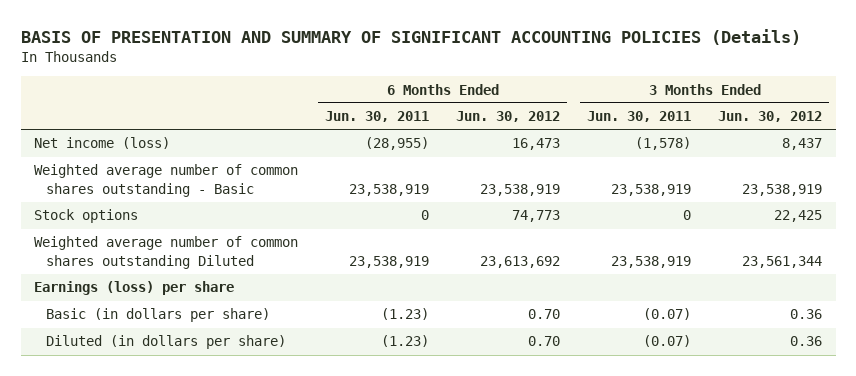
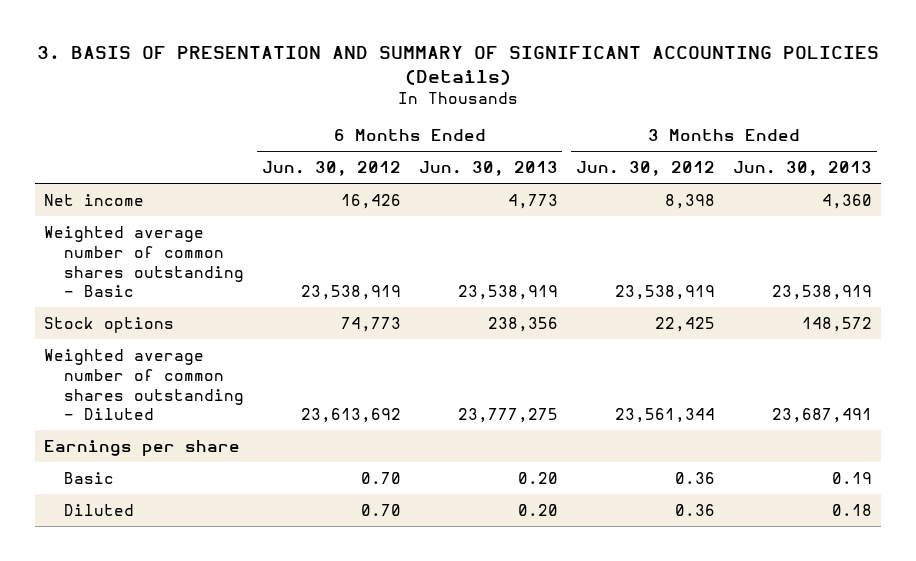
[20,28,801,45] BASIS OF PRESENTATION AND SUMMARY OF SIGNIFICANT ACCOUNTING POLICIES (Details) -> [37,46,880,86] 3. BASIS OF PRESENTATION AND SUMMARY OF SIGNIFICANT ACCOUNTING POLICIES (Details)
[325,111,430,123] Jun. 30, 2011 -> none
[587,111,692,123] Jun. 30, 2011 -> none
none -> [418,161,558,177] Jun. 30, 2013
none -> [732,161,872,177] Jun. 30, 2013
[34,137,171,150] Net income (loss) -> [44,193,145,206] Net income
[512,138,561,151] 16,473 -> [340,193,401,209] 16,426
[782,138,823,151] 8,437 -> [664,193,715,209] 8,398
[34,236,299,269] Weighted average number of common shares outstanding Diluted -> [44,348,244,421] Weighted average number of common shares outstanding - Diluted
[34,281,235,296] Earnings (loss) per share -> [44,439,241,456] Earnings per share
[45,308,270,323] Basic (in dollars per share) -> [63,471,114,484] Basic
[45,335,286,350] Diluted (in dollars per share) -> [63,503,134,516] Diluted

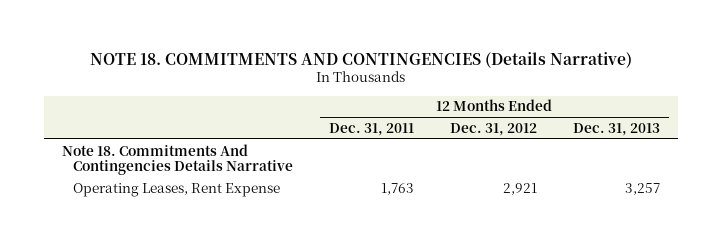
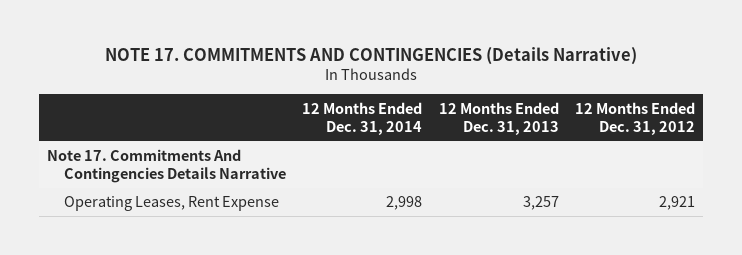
[89,51,632,68] NOTE 18. COMMITMENTS AND CONTINGENCIES (Details Narrative) -> [105,46,638,65] NOTE 17. COMMITMENTS AND CONTINGENCIES (Details Narrative)
[329,123,415,137] Dec. 31, 2011 -> none
none -> [302,101,423,135] 12 Months Ended Dec. 31, 2014
[61,143,294,176] Note 18. Commitments And Contingencies Details Narrative -> [46,149,286,184] Note 17. Commitments And Contingencies Details Narrative

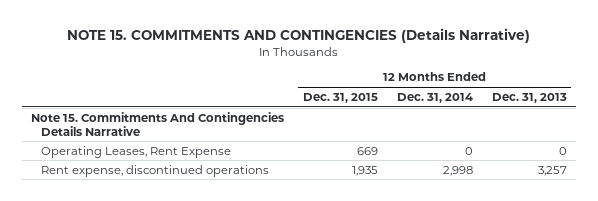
[105,46,638,65] NOTE 17. COMMITMENTS AND CONTINGENCIES (Details Narrative) -> [66,28,530,44] NOTE 15. COMMITMENTS AND CONTINGENCIES (Details Narrative)
[575,101,696,135] 12 Months Ended Dec. 31, 2012 -> none
none -> [303,92,379,103] Dec. 31, 2015
[46,149,286,184] Note 17. Commitments And Contingencies Details Narrative -> [31,111,285,136] Note 15. Commitments And Contingencies Details Narrative
[386,196,423,211] 2,998 -> [464,146,473,155] 0
[522,196,559,211] 3,257 -> [558,146,567,155] 0
none -> [40,164,269,177] Rent expense, discontinued operations

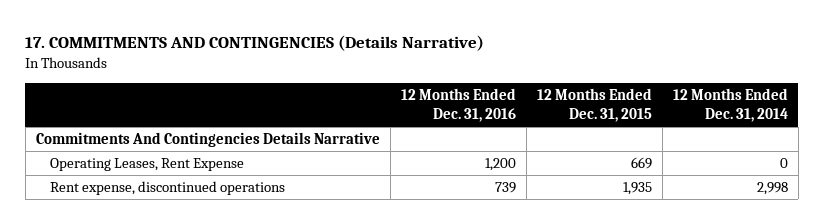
[66,28,530,44] NOTE 15. COMMITMENTS AND CONTINGENCIES (Details Narrative) -> [25,35,485,52] 17. COMMITMENTS AND CONTINGENCIES (Details Narrative)
[491,92,567,103] Dec. 31, 2013 -> none
none -> [400,88,516,123] 12 Months Ended Dec. 31, 2016
[31,111,285,136] Note 15. Commitments And Contingencies Details Narrative -> [35,132,380,148] Commitments And Contingencies Details Narrative

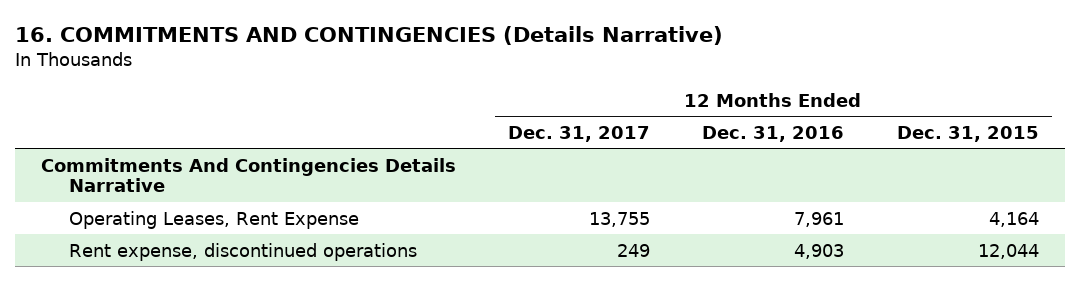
[25,35,485,52] 17. COMMITMENTS AND CONTINGENCIES (Details Narrative) -> [14,26,723,46] 16. COMMITMENTS AND CONTINGENCIES (Details Narrative)
[672,88,788,123] 12 Months Ended Dec. 31, 2014 -> none
none -> [508,125,651,142] Dec. 31, 2017
[484,158,516,172] 1,200 -> [794,211,845,227] 7,961
[630,157,652,170] 669 -> [988,211,1039,227] 4,164
[494,182,516,194] 739 -> [794,243,845,259] 4,903
[622,182,652,196] 1,935 -> [977,243,1039,259] 12,044

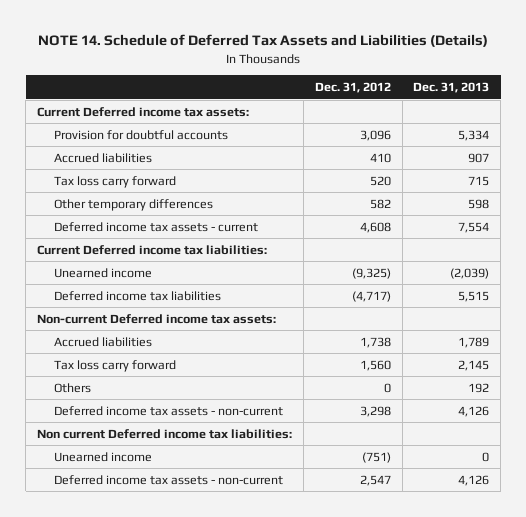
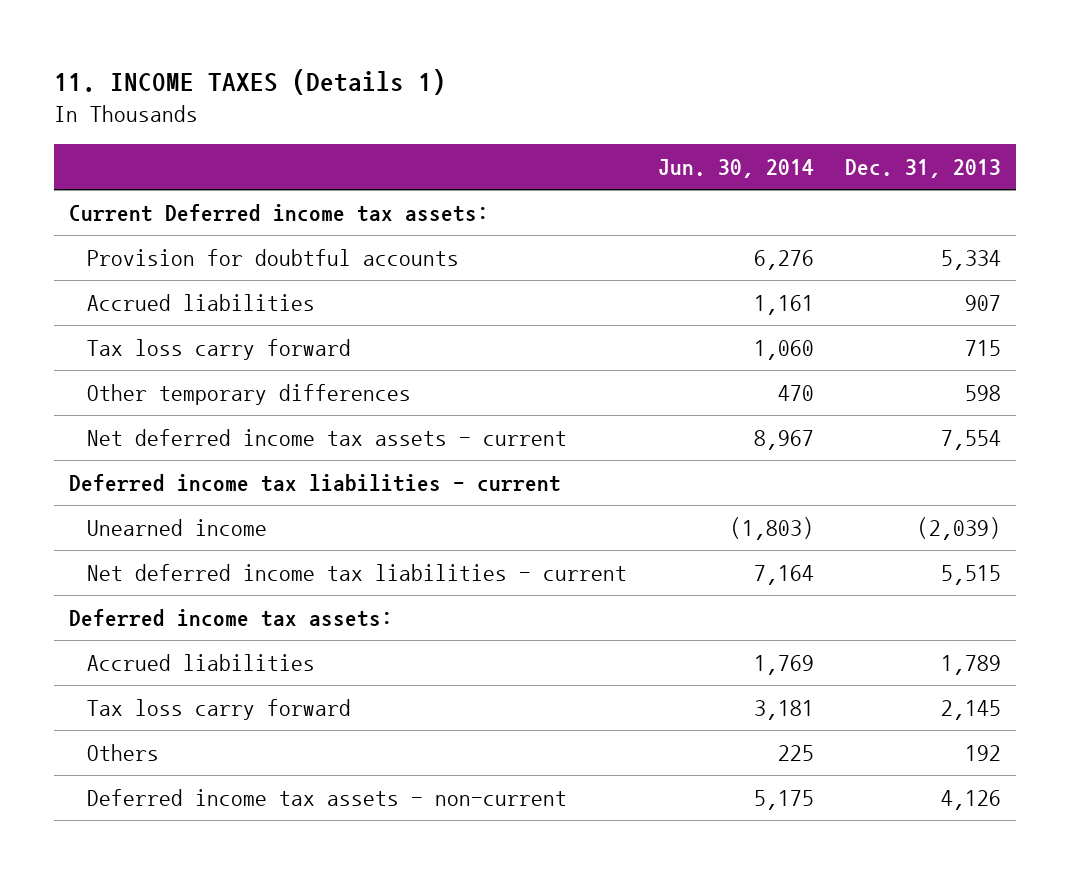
[38,34,489,48] NOTE 14. Schedule of Deferred Tax Assets and Liabilities (Details) -> [54,68,447,95] 11. INCOME TAXES (Details 1)
[314,82,391,94] Dec. 31, 2012 -> none
none -> [658,159,815,179] Jun. 30, 2014
[54,221,259,232] Deferred income tax assets - current -> [87,428,568,446] Net deferred income tax assets - current
[37,244,268,255] Current Deferred income tax liabilities: -> [69,473,562,492] Deferred income tax liabilities - current
[54,290,222,301] Deferred income tax liabilities -> [87,563,628,581] Net deferred income tax liabilities - current
[37,313,277,324] Non-current Deferred income tax assets: -> [69,608,394,627] Deferred income tax assets:
[37,428,293,439] Non current Deferred income tax liabilities: -> none
[54,451,153,462] Unearned income -> none
[54,474,284,485] Deferred income tax assets - non-current -> none

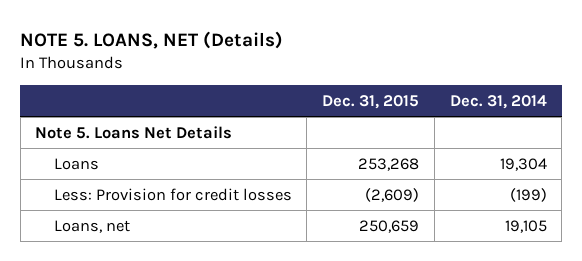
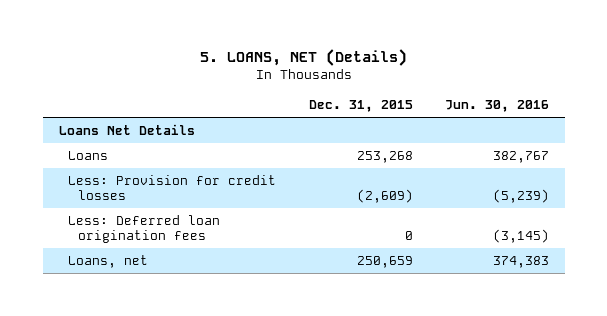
[20,30,284,49] NOTE 5. LOANS, NET (Details) -> [199,49,407,67] 5. LOANS, NET (Details)
[449,94,547,109] Dec. 31, 2014 -> none
none -> [444,100,549,113] Jun. 30, 2016
[35,125,233,139] Note 5. Loans Net Details -> [58,124,195,136] Loans Net Details
none -> [68,215,221,244] Less: Deferred loan origination fees

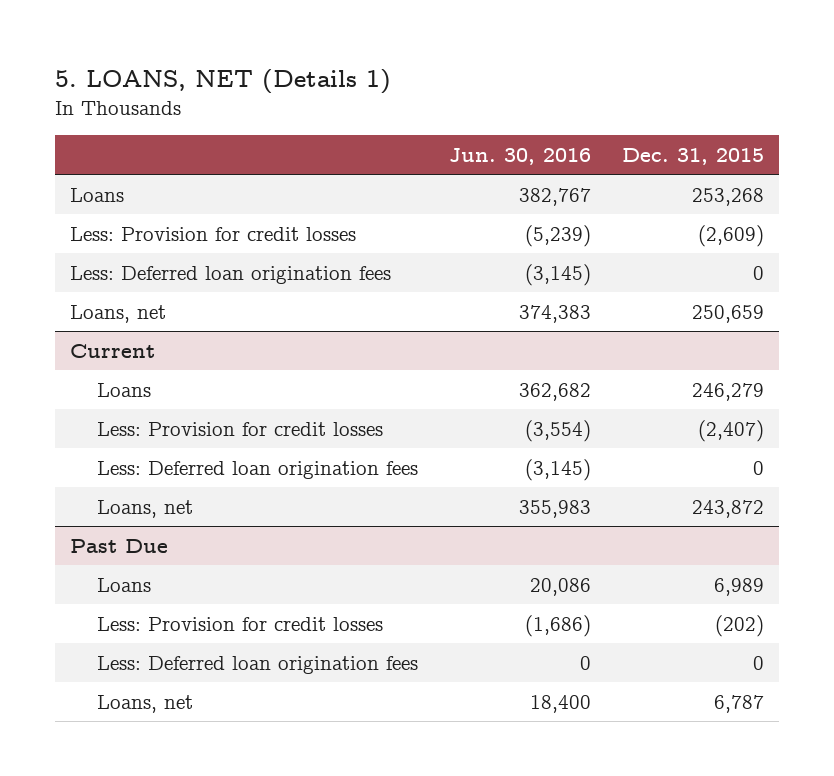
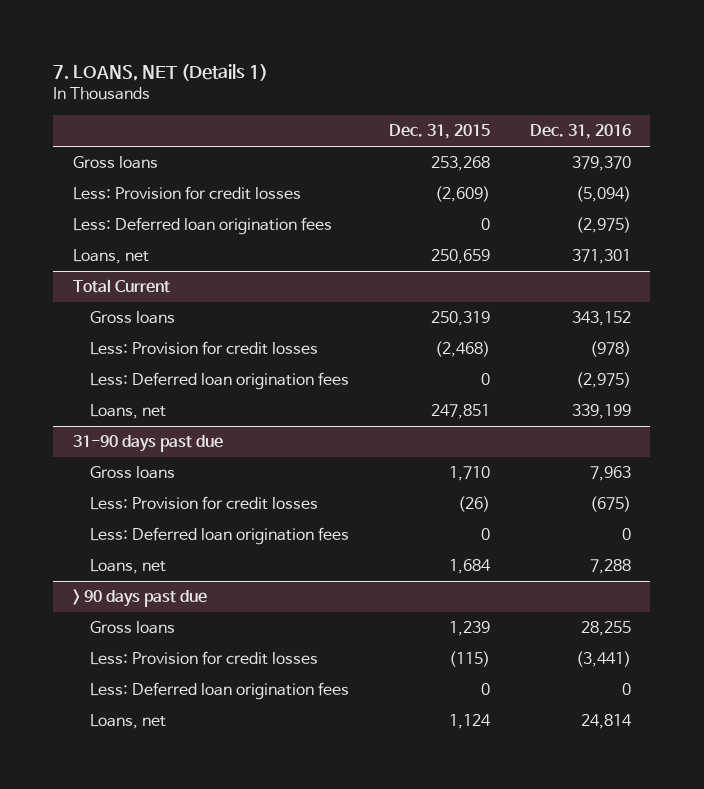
[54,68,391,94] 5. LOANS, NET (Details 1) -> [53,63,269,81] 7. LOANS, NET (Details 1)
[448,147,591,165] Jun. 30, 2016 -> none
none -> [529,124,631,140] Dec. 31, 2016
[70,187,125,202] Loans -> [73,156,159,170] Gross loans
[70,343,156,358] Current -> [73,279,171,294] Total Current
[97,382,152,397] Loans -> [90,311,176,325] Gross loans
[691,382,764,401] 246,279 -> [431,311,491,327] 250,319
[697,419,764,442] (2,407) -> [435,341,491,358] (2,468)
[70,538,169,553] Past Due -> none
[691,499,764,518] 243,872 -> [431,404,491,420] 247,851
none -> [73,435,224,453] 31-90 days past due
[97,577,152,592] Loans -> [90,466,176,480] Gross loans
[713,577,764,596] 6,989 -> [449,466,491,482] 1,710
[714,614,764,637] (202) -> [458,496,491,513] (26)
[713,694,764,713] 6,787 -> [449,559,492,575] 1,684
none -> [73,589,208,608] > 90 days past due
none -> [90,621,176,635] Gross loans
none -> [90,651,319,666] Less: Provision for credit losses
none -> [90,682,350,701] Less: Deferred loan origination fees
none -> [90,714,167,730] Loans, net

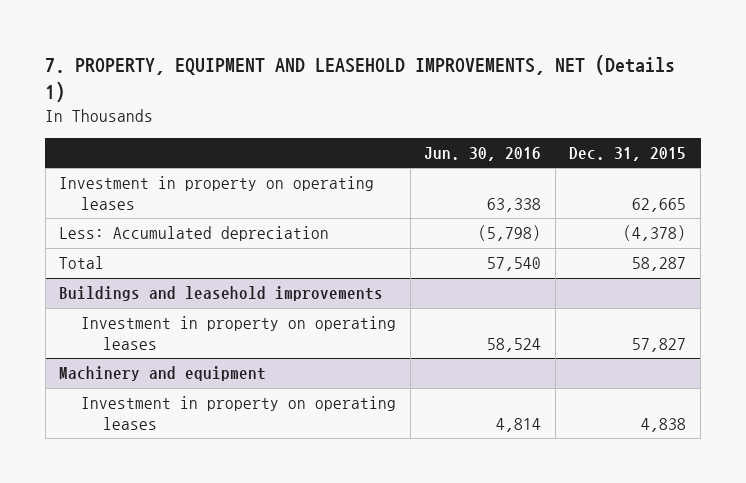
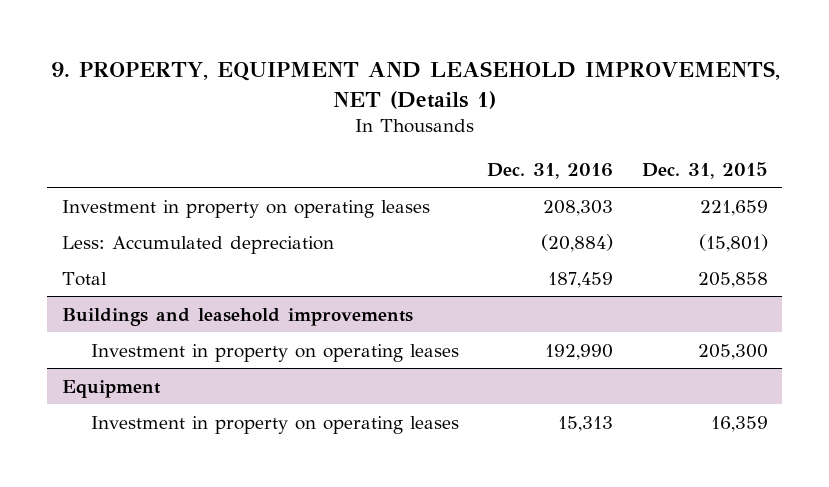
[45,55,676,102] 7. PROPERTY, EQUIPMENT AND LEASEHOLD IMPROVEMENTS, NET (Details 1) -> [50,60,780,109] 9. PROPERTY, EQUIPMENT AND LEASEHOLD IMPROVEMENTS, NET (Details 1)
[424,146,542,161] Jun. 30, 2016 -> none
none -> [487,163,614,180] Dec. 31, 2016
[632,197,687,212] 62,665 -> [699,199,768,216] 221,659
[623,225,687,242] (4,378) -> [698,233,768,252] (15,801)
[632,257,687,272] 58,287 -> [697,271,768,288] 205,858
[632,337,687,352] 57,827 -> [697,343,768,360] 205,300
[59,366,267,382] Machinery and equipment -> [61,379,161,398] Equipment
[641,417,687,432] 4,838 -> [710,415,768,432] 16,359

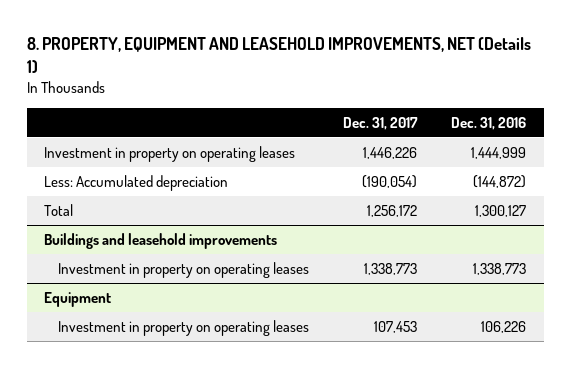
[50,60,780,109] 9. PROPERTY, EQUIPMENT AND LEASEHOLD IMPROVEMENTS, NET (Details 1) -> [26,36,531,73] 8. PROPERTY, EQUIPMENT AND LEASEHOLD IMPROVEMENTS, NET (Details 1)
[641,162,768,180] Dec. 31, 2015 -> none
none -> [343,116,419,130] Dec. 31, 2017
[543,199,614,216] 208,303 -> [471,146,527,159] 1,444,999
[541,233,614,252] (20,884) -> [473,174,527,188] (144,872)
[548,271,614,288] 187,459 -> [475,204,527,217] 1,300,127
[545,343,614,360] 192,990 -> [473,262,527,275] 1,338,773
[558,415,614,432] 15,313 -> [481,320,527,333] 106,226

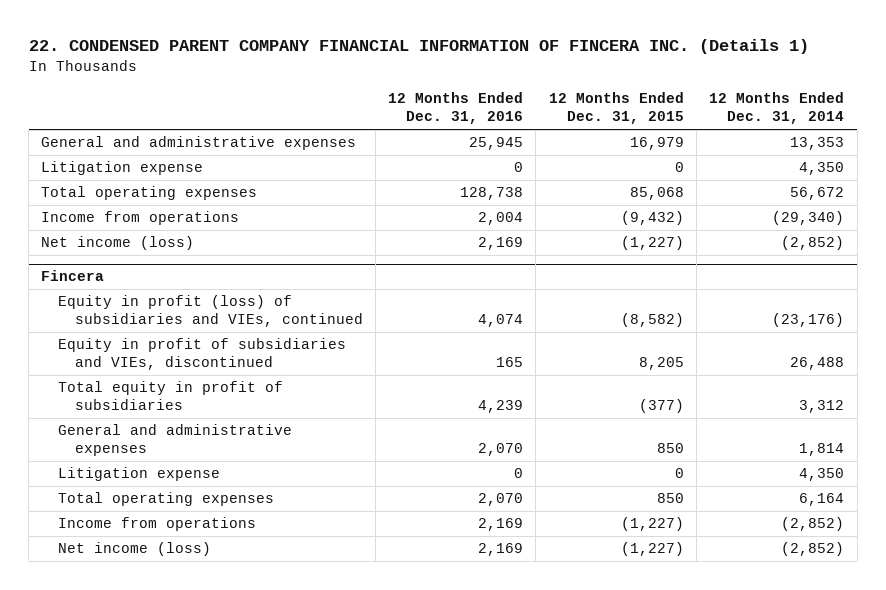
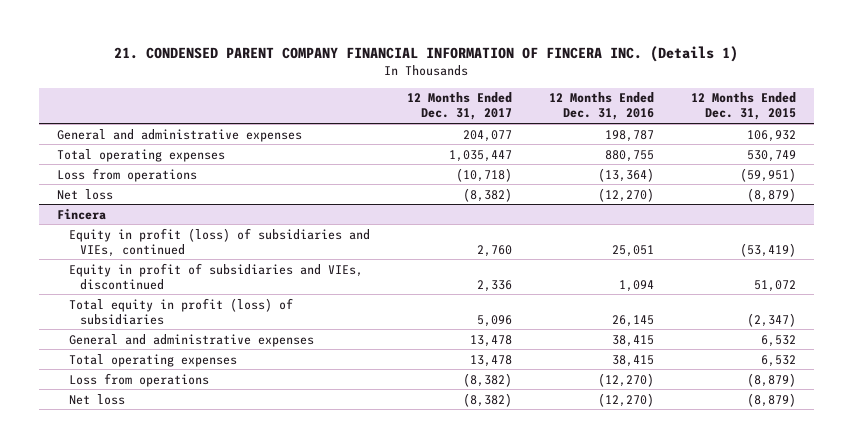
[28,39,809,55] 22. CONDENSED PARENT COMPANY FINANCIAL INFORMATION OF FINCERA INC. (Details 1) -> [114,46,739,63] 21. CONDENSED PARENT COMPANY FINANCIAL INFORMATION OF FINCERA INC. (Details 1)
[709,92,845,125] 12 Months Ended Dec. 31, 2014 -> none
none -> [406,92,512,121] 12 Months Ended Dec. 31, 2017
[41,161,204,176] Litigation expense -> none
[469,137,524,151] 25,945 -> [604,129,654,142] 198,787
[629,137,684,151] 16,979 -> [746,129,796,142] 106,932
[460,187,524,201] 128,738 -> [604,149,654,162] 880,755
[629,187,684,201] 85,068 -> [746,149,796,162] 530,749
[41,211,240,226] Income from operations -> [57,167,198,182] Loss from operations
[478,212,524,226] 2,004 -> [597,167,654,182] (13,364)
[620,211,684,226] (9,432) -> [739,167,796,182] (59,951)
[41,236,195,251] Net income (loss) -> [57,188,114,200] Net loss
[478,237,524,251] 2,169 -> [597,187,654,202] (12,270)
[620,236,684,251] (1,227) -> [746,187,796,202] (8,879)
[57,467,220,482] Litigation expense -> none
[478,314,524,328] 4,074 -> [611,244,654,257] 25,051
[620,313,684,328] (8,582) -> [739,242,796,257] (53,419)
[496,357,524,368] 165 -> [618,279,654,292] 1,094
[638,357,684,371] 8,205 -> [753,279,796,292] 51,072
[57,381,283,411] Total equity in profit of subsidiaries -> [68,297,293,325] Total equity in profit (loss) of subsidiaries
[478,400,524,414] 4,239 -> [611,314,654,327] 26,145
[638,399,684,414] (377) -> [746,312,796,327] (2,347)
[478,443,524,457] 2,070 -> [611,334,654,347] 38,415
[656,443,684,454] 850 -> [760,334,796,347] 6,532
[478,493,524,507] 2,070 -> [611,354,654,367] 38,415
[656,493,684,504] 850 -> [760,354,796,367] 6,532
[57,517,256,532] Income from operations -> [68,372,209,387] Loss from operations
[478,518,524,532] 2,169 -> [597,372,654,387] (12,270)
[620,517,684,532] (1,227) -> [746,372,796,387] (8,879)
[57,542,211,557] Net income (loss) -> [68,393,125,405] Net loss
[478,543,524,557] 2,169 -> [597,392,654,407] (12,270)
[620,542,684,557] (1,227) -> [746,392,796,407] (8,879)

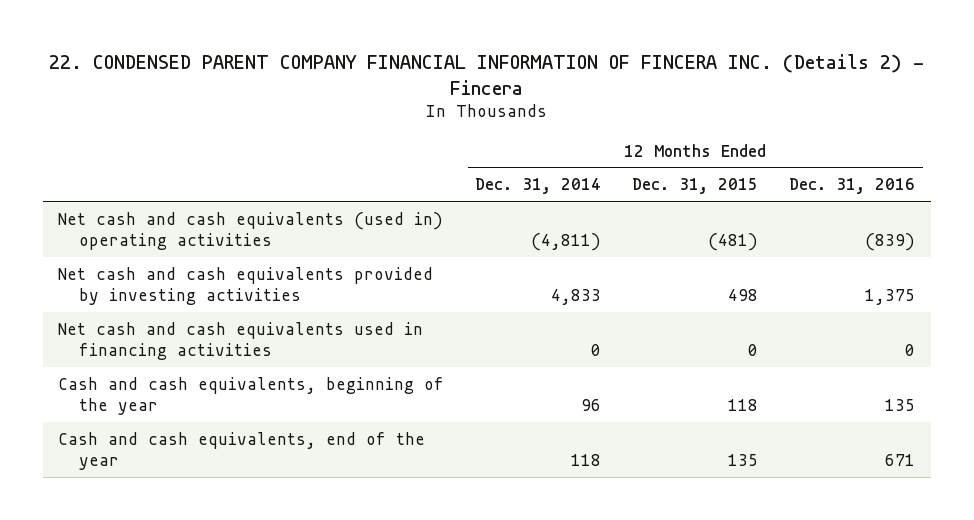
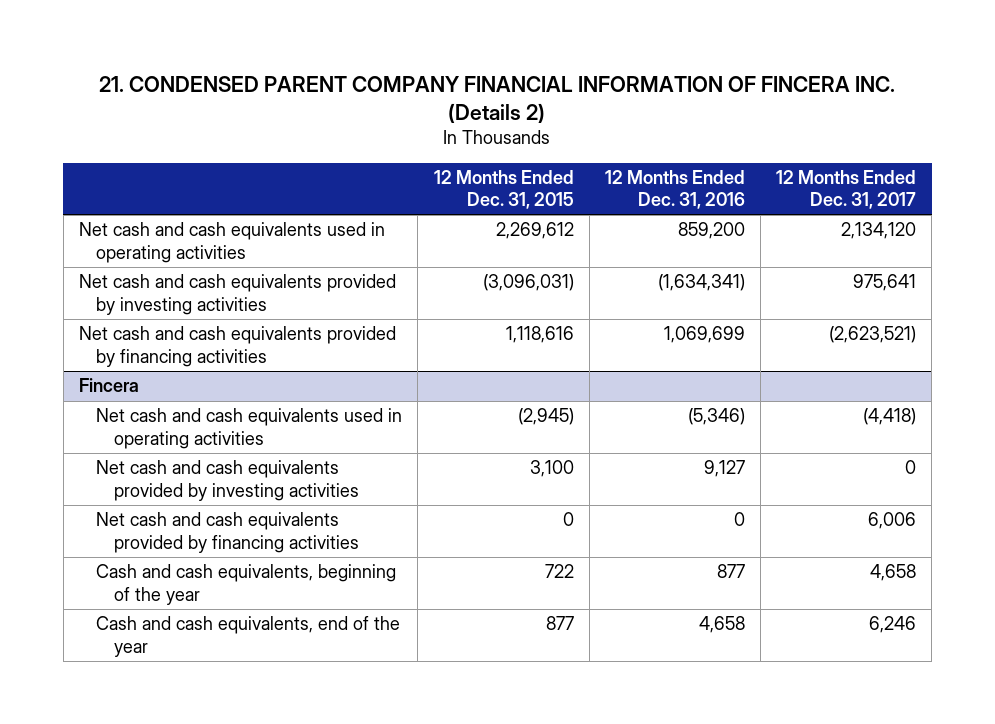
[48,53,924,95] 22. CONDENSED PARENT COMPANY FINANCIAL INFORMATION OF FINCERA INC. (Details 2) - Fincera -> [99,75,896,123] 21. CONDENSED PARENT COMPANY FINANCIAL INFORMATION OF FINCERA INC. (Details 2)
[475,178,602,195] Dec. 31, 2014 -> none
none -> [776,170,917,210] 12 Months Ended Dec. 31, 2017
[58,211,444,250] Net cash and cash equivalents (used in) operating activities -> [78,222,385,263] Net cash and cash equivalents used in operating activities
[708,232,759,251] (481) -> [495,222,574,240] 2,269,612
[865,232,916,251] (839) -> [677,222,745,240] 859,200
[728,288,759,301] 498 -> [482,274,574,292] (3,096,031)
[865,288,916,305] 1,375 -> [657,274,745,292] (1,634,341)
[58,321,424,360] Net cash and cash equivalents used in financing activities -> [78,326,396,367] Net cash and cash equivalents provided by financing activities
[748,343,759,356] 0 -> [505,326,574,344] 1,118,616
[905,343,916,356] 0 -> [663,326,745,344] 1,069,699
none -> [78,378,139,393] Fincera
none -> [96,408,403,449] Net cash and cash equivalents used in operating activities
none -> [96,460,359,501] Net cash and cash equivalents provided by investing activities
none -> [96,512,359,553] Net cash and cash equivalents provided by financing activities
[728,398,759,411] 118 -> [544,564,574,579] 722
[885,398,916,411] 135 -> [716,564,745,579] 877
[728,453,759,466] 135 -> [545,616,574,631] 877
[885,453,916,466] 671 -> [698,616,745,634] 4,658

